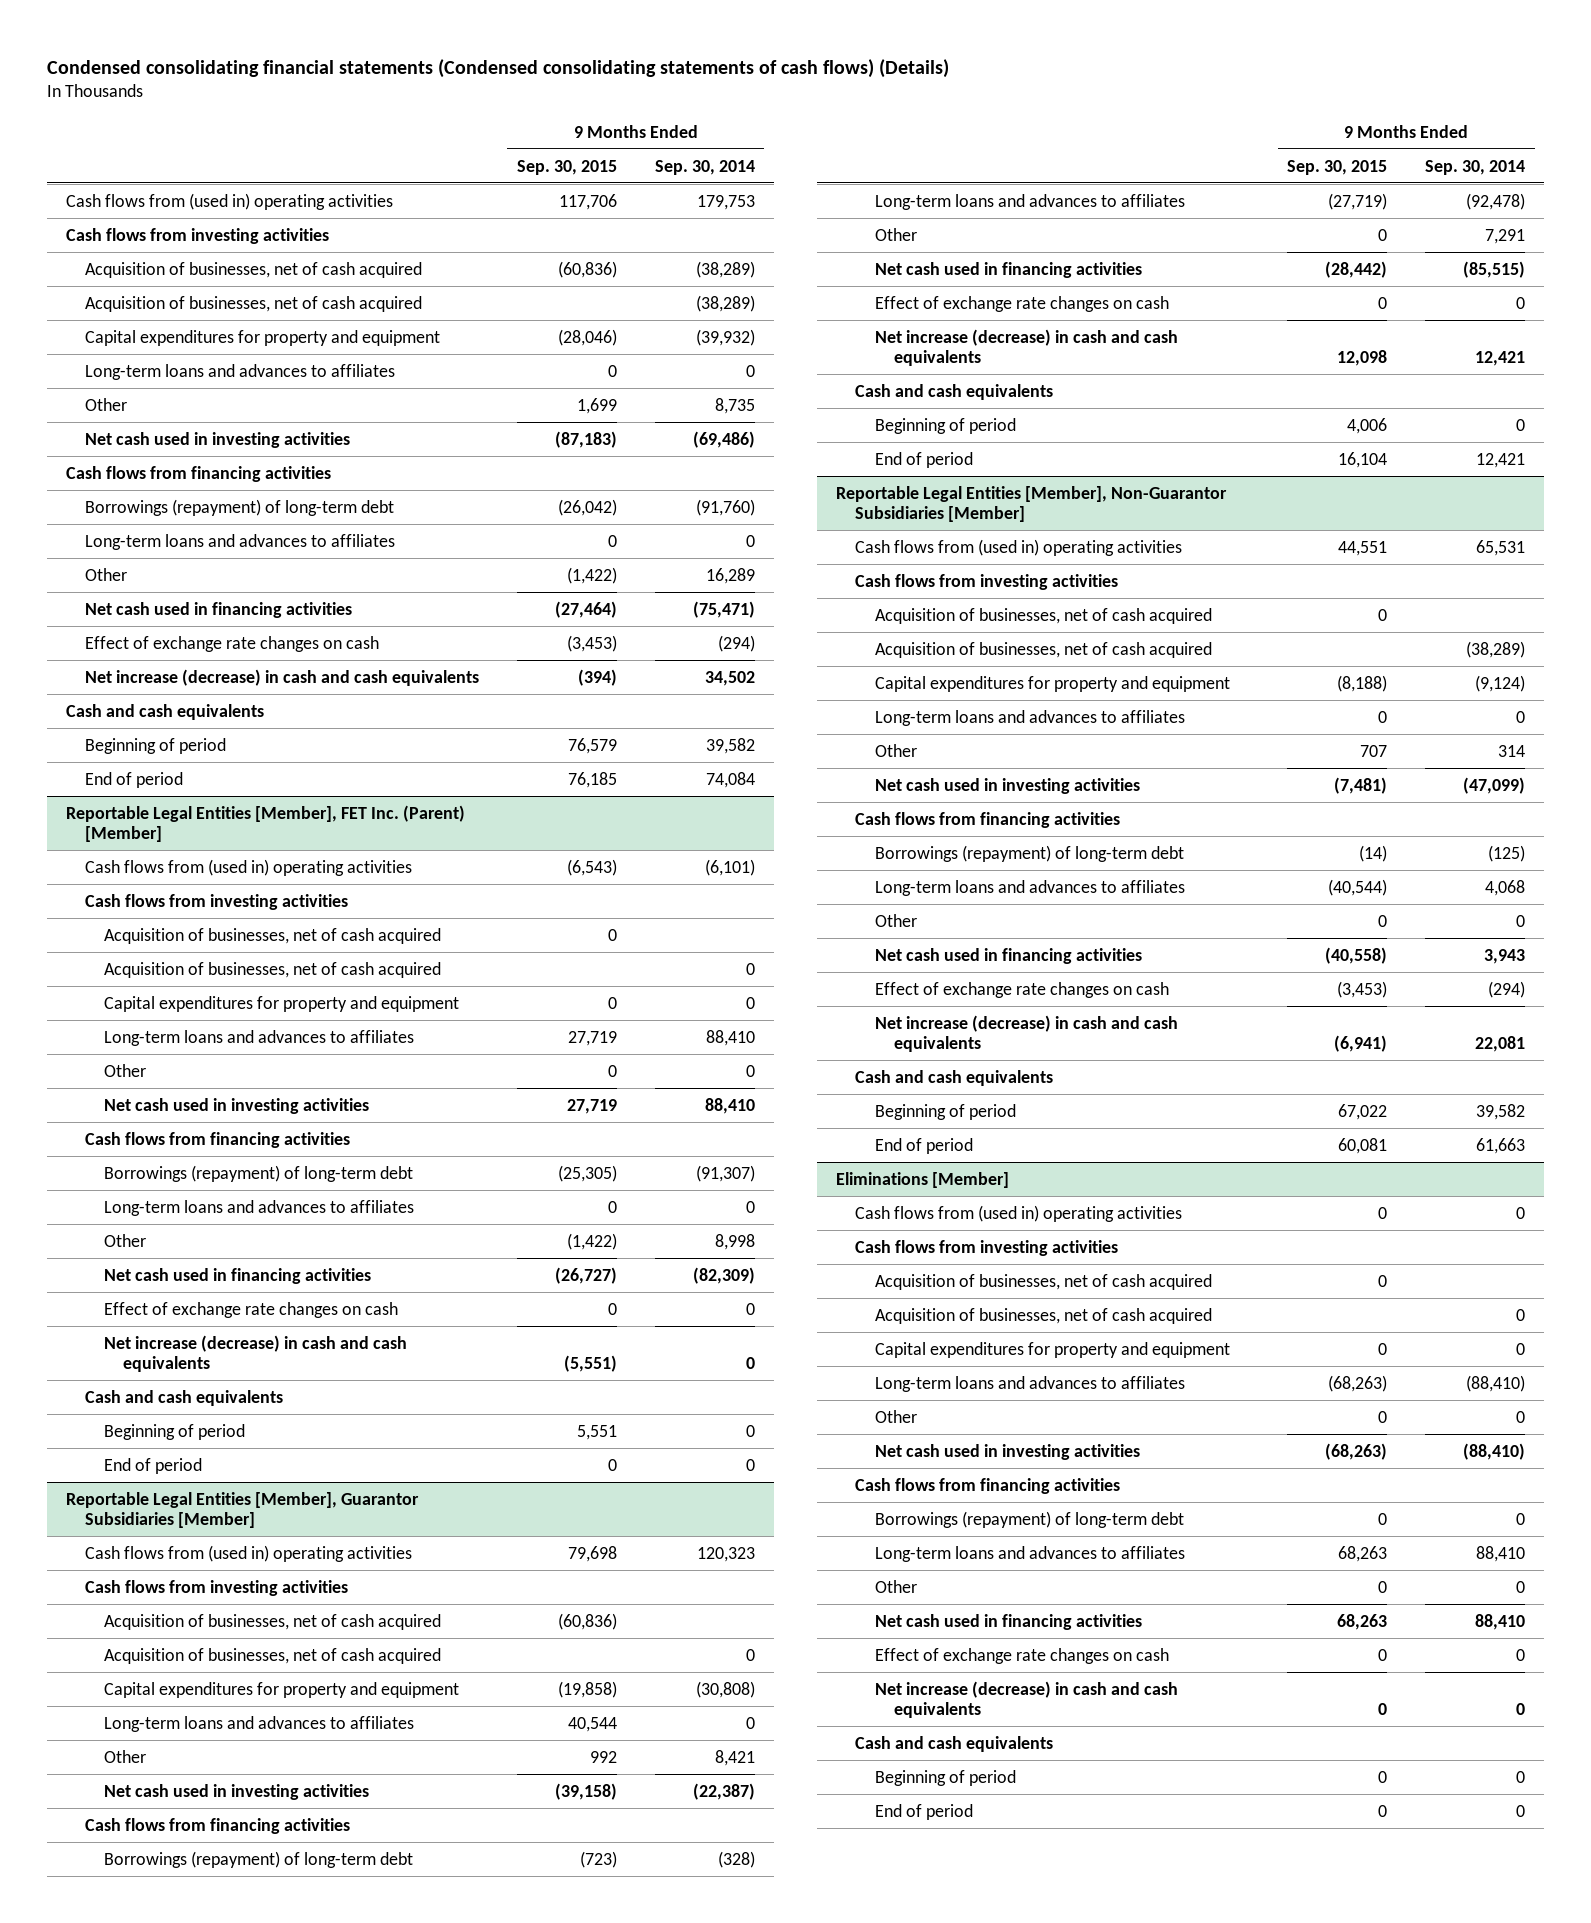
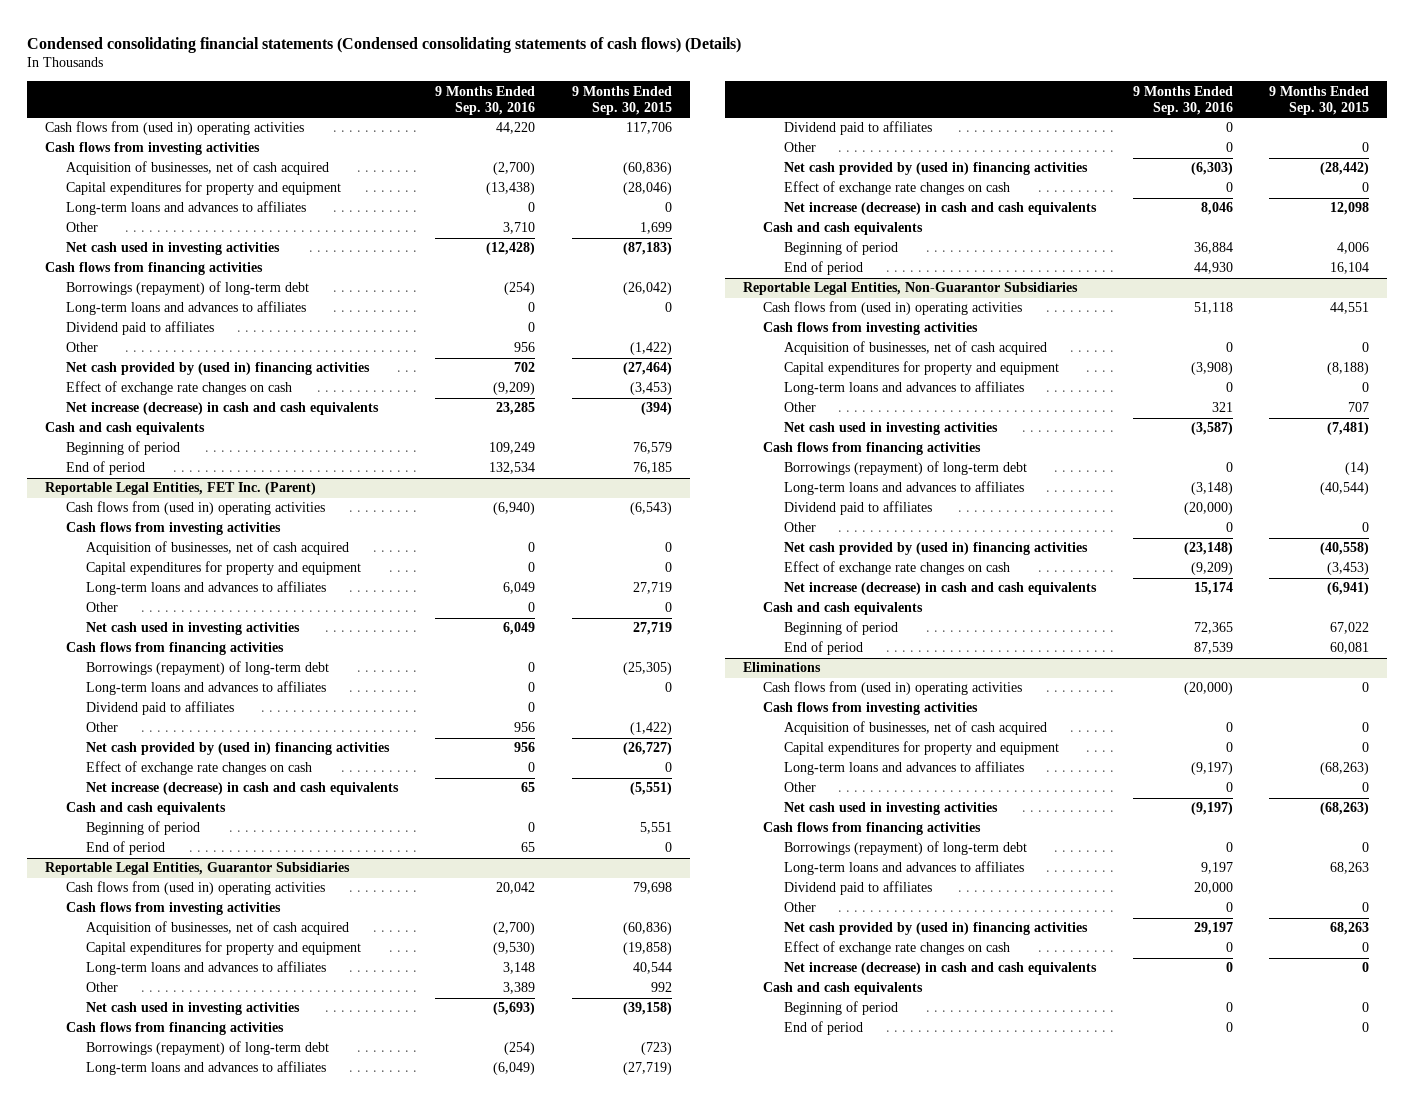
[654,159,755,175] Sep. 30, 2014 -> none
none -> [435,85,536,115] 9 Months Ended Sep. 30, 2016
[84,295,422,312] Acquisition of businesses, net of cash acquired -> none
none -> [65,321,214,336] Dividend paid to affiliates
[84,601,352,618] Net cash used in financing activities -> [65,362,370,376] Net cash provided by (used in) financing activities
[65,804,465,843] Reportable Legal Entities [Member], FET Inc. (Parent) [Member] -> [45,482,317,496] Reportable Legal Entities, FET Inc. (Parent)
[104,961,442,978] Acquisition of businesses, net of cash acquired -> none
none -> [86,701,235,716] Dividend paid to affiliates
[104,1267,372,1284] Net cash used in financing activities -> [86,742,391,756] Net cash provided by (used in) financing activities
[65,1491,419,1529] Reportable Legal Entities [Member], Guarantor Subsidiaries [Member] -> [45,862,351,876] Reportable Legal Entities, Guarantor Subsidiaries
[104,1647,442,1664] Acquisition of businesses, net of cash acquired -> none
none -> [783,121,932,136] Dividend paid to affiliates
[874,261,1142,278] Net cash used in financing activities -> [783,162,1088,176] Net cash provided by (used in) financing activities
[836,485,1228,523] Reportable Legal Entities [Member], Non-Guarantor Subsidiaries [Member] -> [742,282,1078,296] Reportable Legal Entities, Non-Guarantor Subsidiaries
[874,641,1212,658] Acquisition of businesses, net of cash acquired -> none
none -> [783,501,932,516] Dividend paid to affiliates
[874,947,1142,964] Net cash used in financing activities -> [783,542,1088,556] Net cash provided by (used in) financing activities
[836,1171,1010,1188] Eliminations [Member] -> [742,662,821,673] Eliminations
[874,1307,1212,1324] Acquisition of businesses, net of cash acquired -> none
none -> [783,881,932,896] Dividend paid to affiliates
[874,1613,1142,1630] Net cash used in financing activities -> [783,922,1088,936] Net cash provided by (used in) financing activities

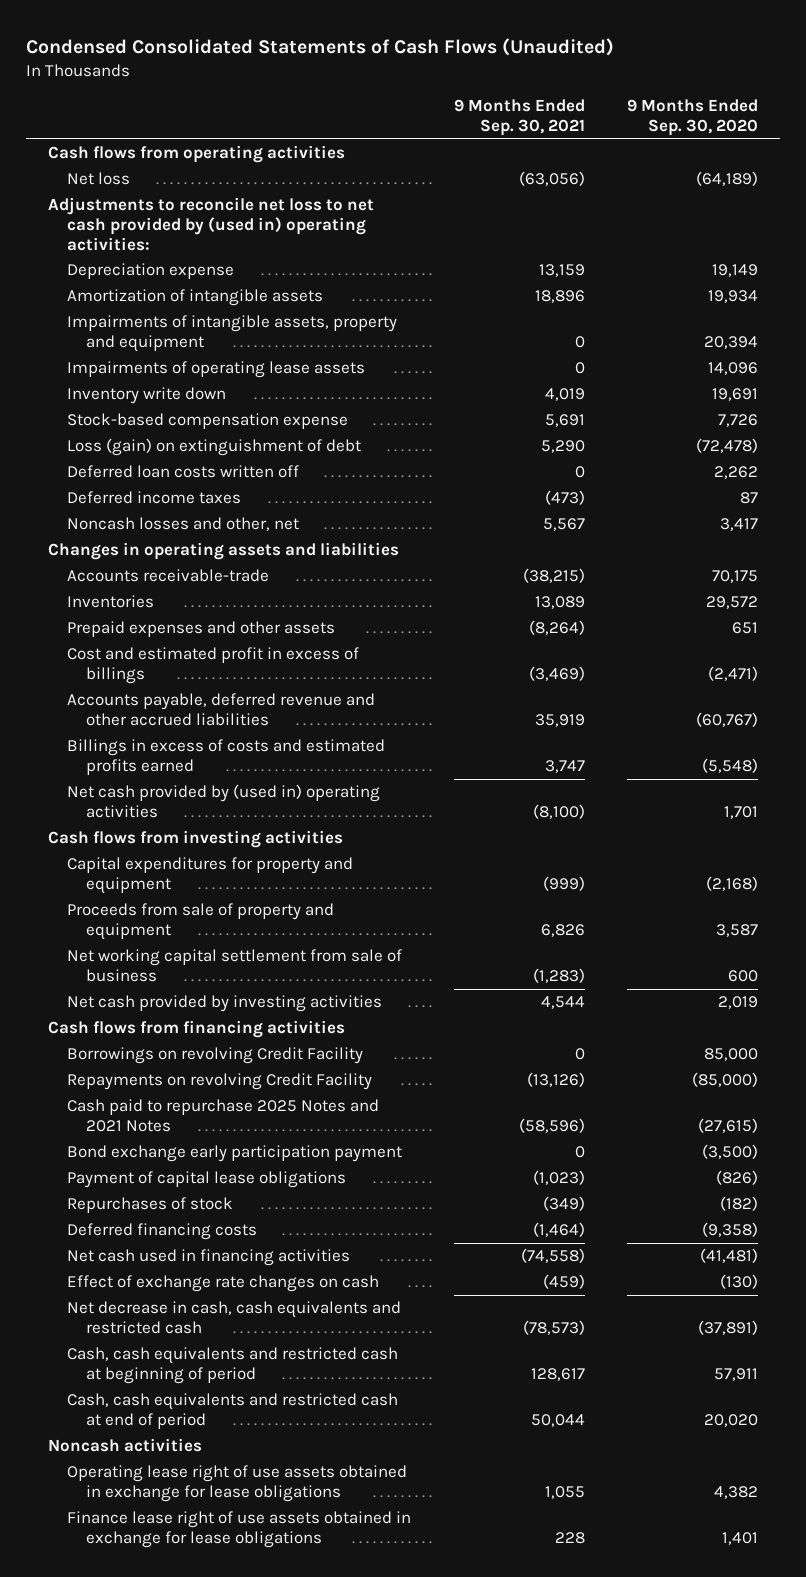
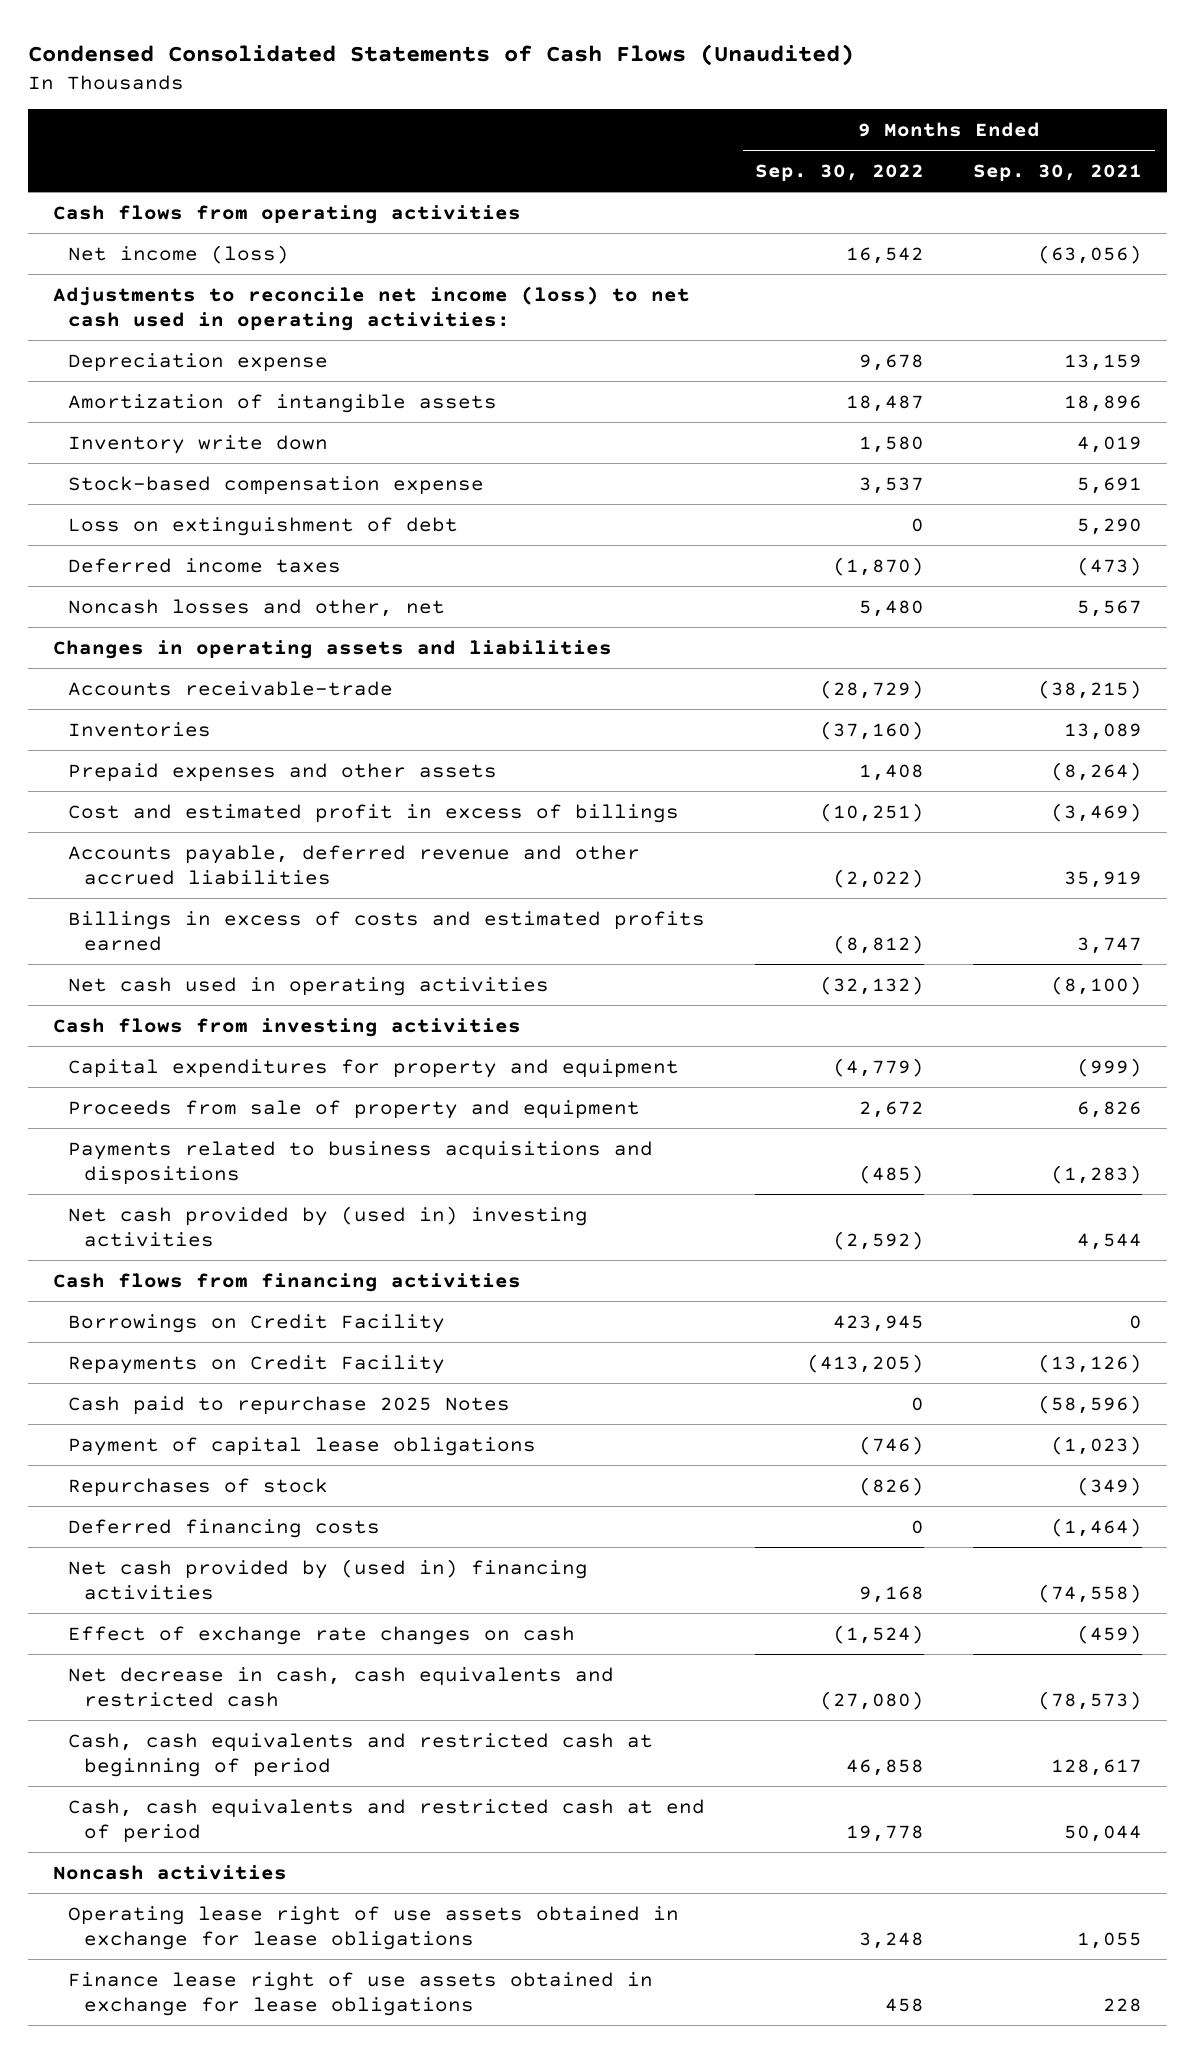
[627,99,759,136] 9 Months Ended Sep. 30, 2020 -> none
none -> [754,163,924,181] Sep. 30, 2022
[66,172,130,186] Net loss -> [68,244,290,264] Net income (loss)
[47,197,374,251] Adjustments to reconcile net loss to net cash provided by (used in) operating activities: -> [53,285,691,332] Adjustments to reconcile net income (loss) to net cash used in operating activities:
[66,315,397,352] Impairments of intangible assets, property and equipment -> none
[66,361,365,379] Impairments of operating lease assets -> none
[66,465,299,479] Deferred loan costs written off -> none
[66,438,361,457] Loss (gain) on extinguishment of debt -> [68,516,459,536] Loss on extinguishment of debt
[66,784,380,818] Net cash provided by (used in) operating activities -> [68,976,550,996] Net cash used in operating activities
[66,949,402,982] Net working capital settlement from sale of business -> [68,1140,654,1186] Payments related to business acquisitions and dispositions
[66,995,382,1013] Net cash provided by investing activities -> [68,1205,589,1248] Net cash provided by (used in) investing activities
[66,1145,402,1163] Bond exchange early participation payment -> none
[66,1047,363,1065] Borrowings on revolving Credit Facility -> [68,1313,446,1333] Borrowings on Credit Facility
[66,1073,372,1091] Repayments on revolving Credit Facility -> [68,1354,446,1374] Repayments on Credit Facility
[66,1099,379,1132] Cash paid to repurchase 2025 Notes and 2021 Notes -> [68,1395,511,1415] Cash paid to repurchase 2025 Notes
[66,1249,350,1267] Net cash used in financing activities -> [68,1558,589,1601] Net cash provided by (used in) financing activities

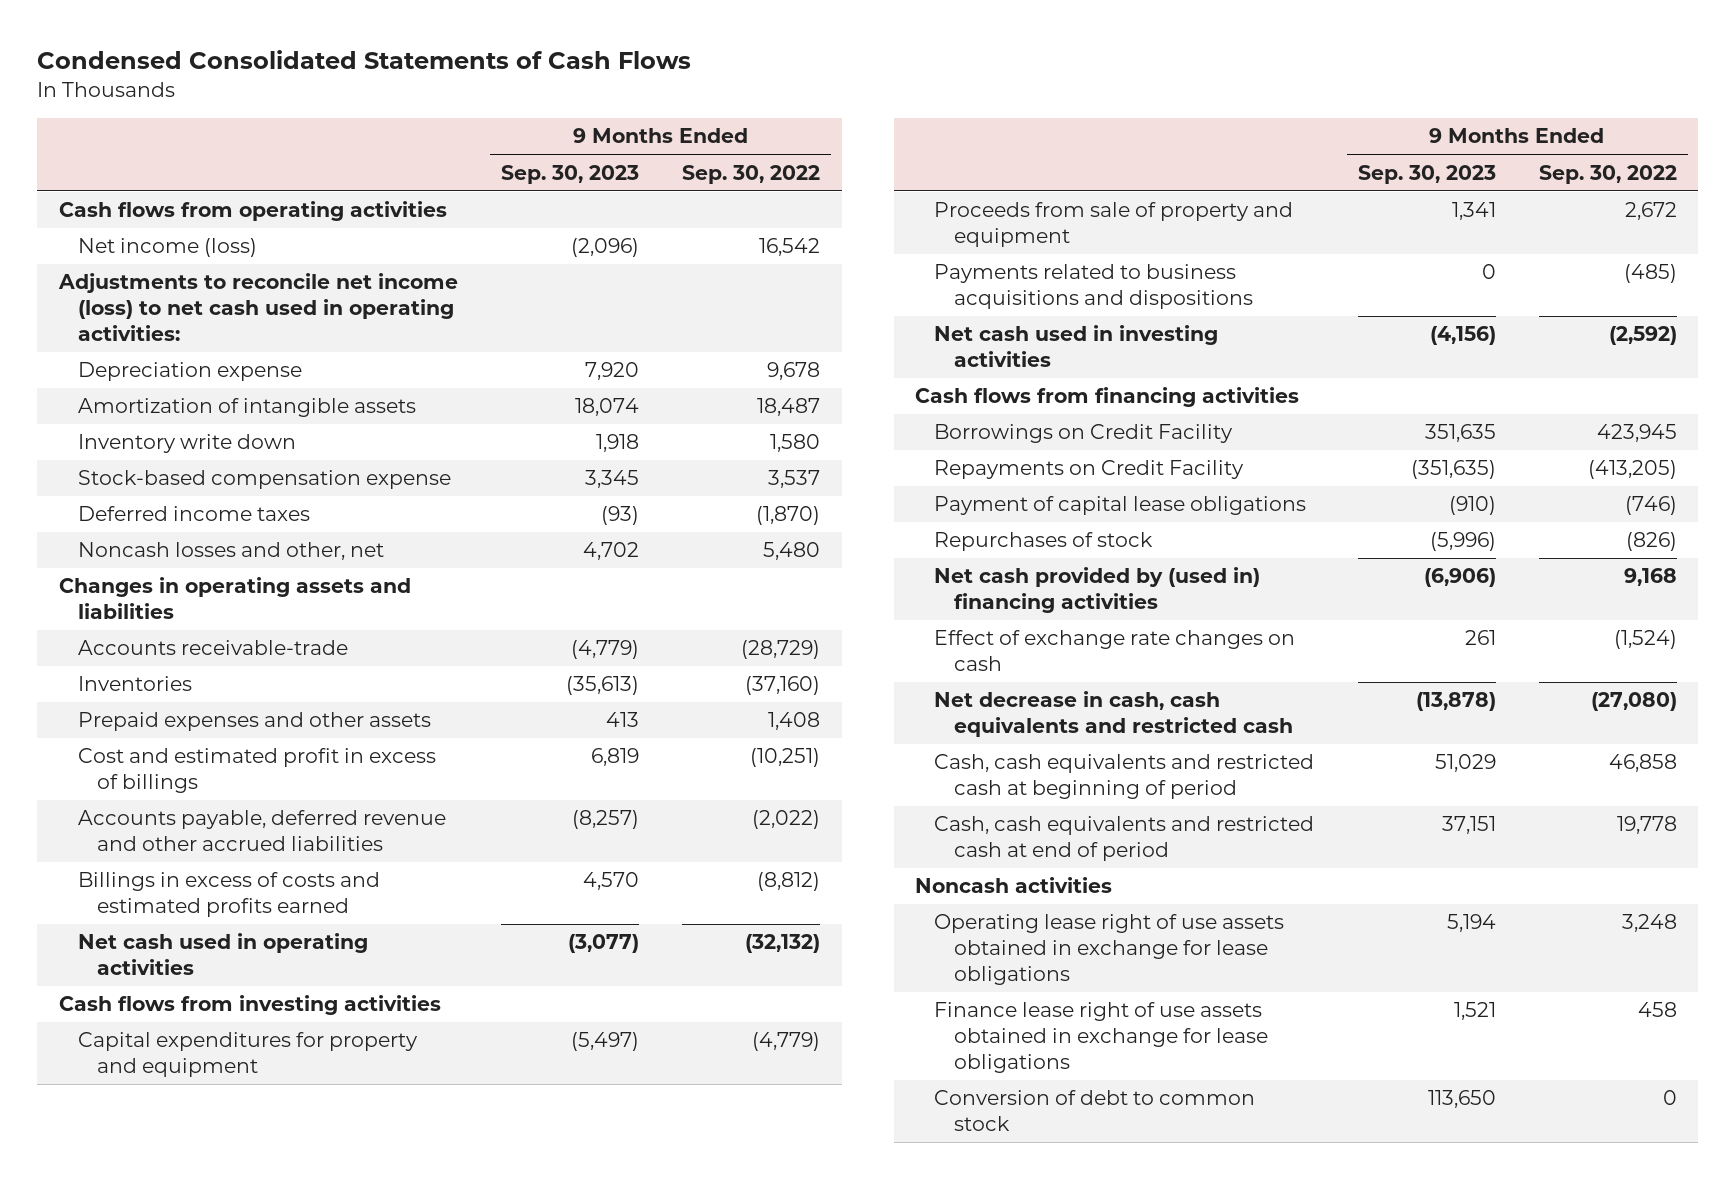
[28,43,855,66] Condensed Consolidated Statements of Cash Flows (Unaudited) -> [37,50,692,70] Condensed Consolidated Statements of Cash Flows
[973,163,1143,181] Sep. 30, 2021 -> none
none -> [501,164,640,184] Sep. 30, 2023
[68,516,459,536] Loss on extinguishment of debt -> none
[68,1205,589,1248] Net cash provided by (used in) investing activities -> [934,325,1219,368] Net cash used in investing activities
[68,1395,511,1415] Cash paid to repurchase 2025 Notes -> none
[68,1518,381,1538] Deferred financing costs -> none
none -> [934,1090,1256,1132] Conversion of debt to common stock

